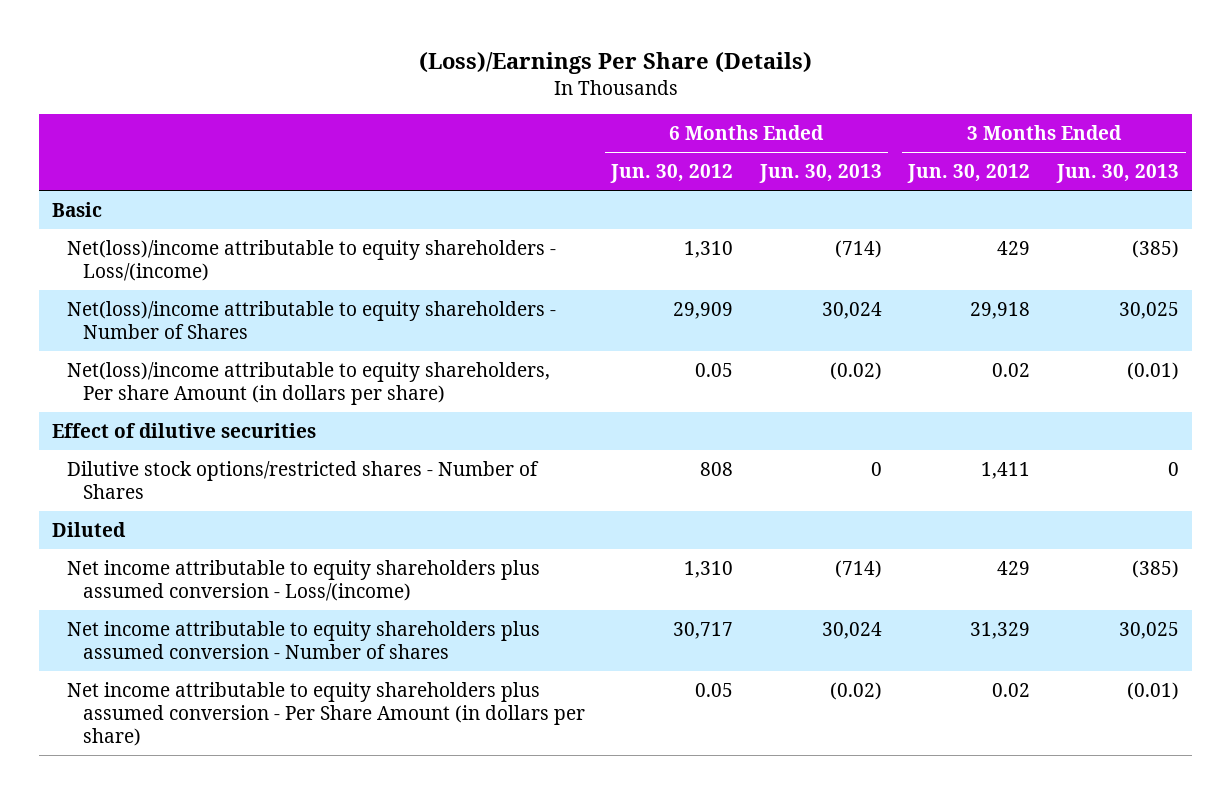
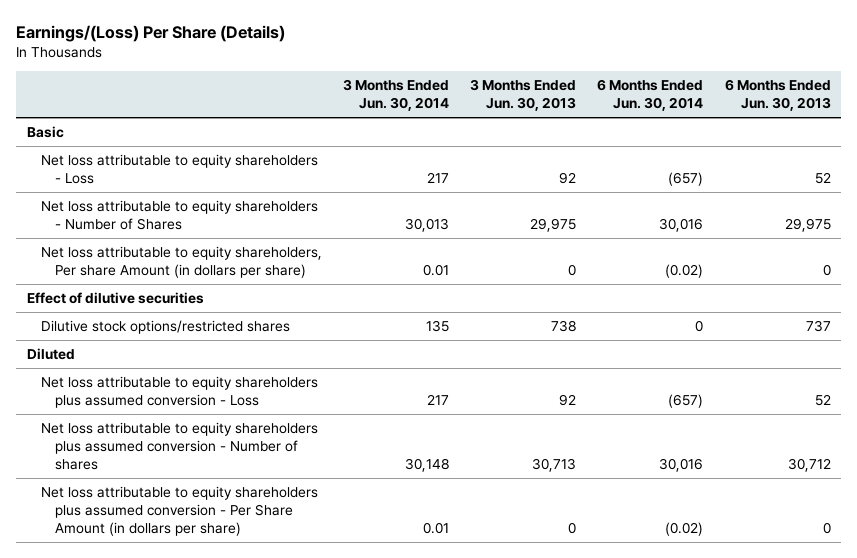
[418,51,812,74] (Loss)/Earnings Per Share (Details) -> [15,24,285,42] Earnings/(Loss) Per Share (Details)
[610,163,734,183] Jun. 30, 2012 -> none
[907,163,1031,183] Jun. 30, 2012 -> none
none -> [342,79,449,112] 3 Months Ended Jun. 30, 2014
none -> [597,79,704,112] 6 Months Ended Jun. 30, 2014
[67,239,557,281] Net(loss)/income attributable to equity shareholders - Loss/(income) -> [40,154,318,184] Net loss attributable to equity shareholders - Loss
[834,239,882,258] (714) -> [814,171,831,184] 52
[1132,239,1180,258] (385) -> [559,171,577,184] 92
[67,300,557,339] Net(loss)/income attributable to equity shareholders - Number of Shares -> [40,200,318,230] Net loss attributable to equity shareholders - Number of Shares
[821,301,882,319] 30,024 -> [784,217,831,232] 29,975
[1119,301,1180,319] 30,025 -> [530,217,577,232] 29,975
[67,361,551,405] Net(loss)/income attributable to equity shareholders, Per share Amount (in dollars per share) -> [40,246,322,278] Net loss attributable to equity shareholders, Per share Amount (in dollars per share)
[829,361,882,380] (0.02) -> [822,263,831,276] 0
[1127,361,1180,380] (0.01) -> [568,263,577,276] 0
[67,460,540,499] Dilutive stock options/restricted shares - Number of Shares -> [40,320,290,335] Dilutive stock options/restricted shares
[870,461,882,476] 0 -> [805,320,831,333] 737
[1168,461,1180,476] 0 -> [551,320,577,333] 738
[67,559,541,601] Net income attributable to equity shareholders plus assumed conversion - Loss/(income) -> [40,376,318,408] Net loss attributable to equity shareholders plus assumed conversion - Loss
[834,559,882,578] (714) -> [814,393,831,406] 52
[1132,559,1180,578] (385) -> [559,393,577,406] 92
[67,620,541,659] Net income attributable to equity shareholders plus assumed conversion - Number of shares -> [40,422,318,470] Net loss attributable to equity shareholders plus assumed conversion - Number of shares
[821,621,882,639] 30,024 -> [787,457,831,472] 30,712
[1119,621,1180,639] 30,025 -> [532,457,577,472] 30,713
[67,681,585,746] Net income attributable to equity shareholders plus assumed conversion - Per Share Amount (in dollars per share) -> [40,486,318,536] Net loss attributable to equity shareholders plus assumed conversion - Per Share Amount (in dollars per share)
[829,681,882,700] (0.02) -> [822,521,831,534] 0
[1127,681,1180,700] (0.01) -> [568,521,577,534] 0

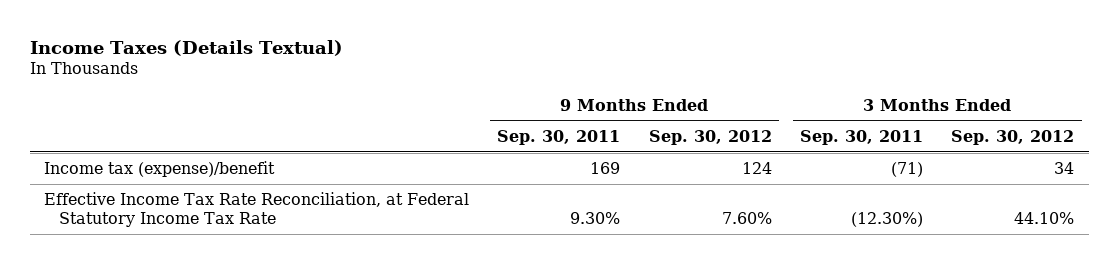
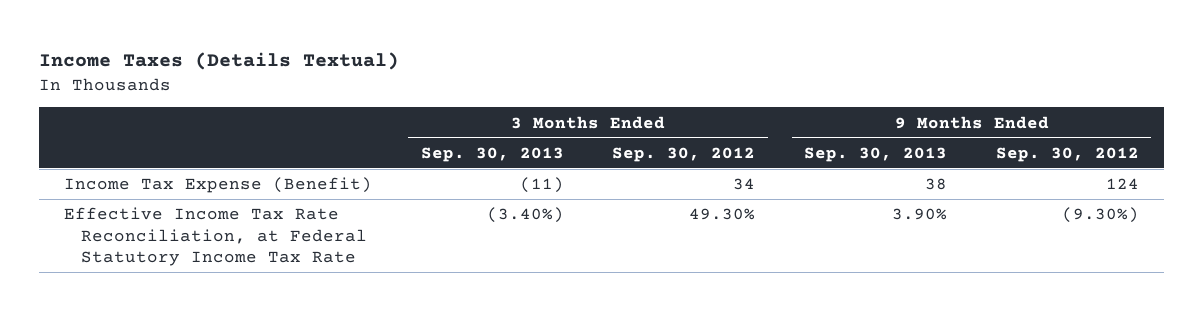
[497,129,621,145] Sep. 30, 2011 -> none
[800,129,924,145] Sep. 30, 2011 -> none
none -> [420,146,564,162] Sep. 30, 2013
none -> [804,146,948,162] Sep. 30, 2013
[43,161,275,178] Income tax (expense)/benefit -> [63,177,372,194] Income Tax Expense (Benefit)
[721,212,772,225] 7.60% -> [1062,207,1140,224] (9.30%)
[1014,212,1075,225] 44.10% -> [689,208,756,221] 49.30%

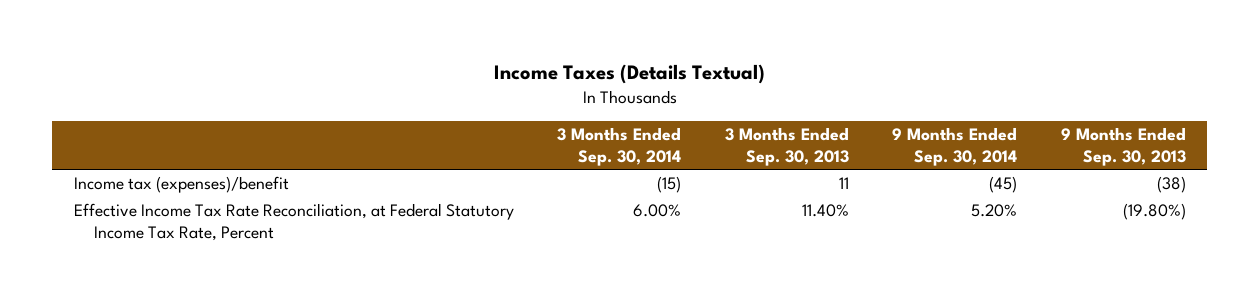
[612,146,756,162] Sep. 30, 2012 -> none
[996,146,1140,162] Sep. 30, 2012 -> none
none -> [557,127,682,166] 3 Months Ended Sep. 30, 2014
none -> [892,127,1018,166] 9 Months Ended Sep. 30, 2014
[63,177,372,194] Income Tax Expense (Benefit) -> [73,176,289,194] Income tax (expenses)/benefit
[519,177,564,194] (11) -> [838,177,849,190] 11
[925,178,948,191] 38 -> [1156,176,1186,194] (38)
[63,207,367,267] Effective Income Tax Rate Reconciliation, at Federal Statutory Income Tax Rate -> [73,203,514,241] Effective Income Tax Rate Reconciliation, at Federal Statutory Income Tax Rate, Percent
[486,207,564,224] (3.40%) -> [801,204,849,218] 11.40%
[892,208,948,221] 3.90% -> [1122,203,1186,221] (19.80%)

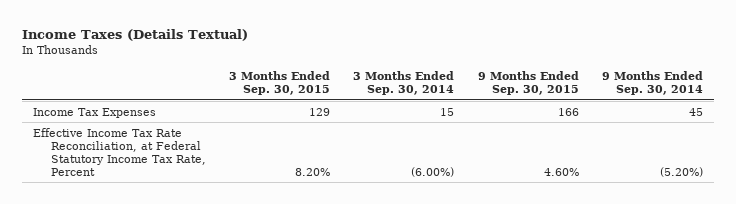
[724,127,849,166] 3 Months Ended Sep. 30, 2013 -> none
[1060,127,1186,166] 9 Months Ended Sep. 30, 2013 -> none
none -> [229,71,331,96] 3 Months Ended Sep. 30, 2015
none -> [477,71,579,96] 9 Months Ended Sep. 30, 2015
[73,176,289,194] Income tax (expenses)/benefit -> [33,107,157,118] Income Tax Expenses
[657,176,682,194] (15) -> [440,107,455,116] 15
[989,176,1018,194] (45) -> [688,107,703,116] 45
[633,204,682,218] 6.00% -> [411,166,455,177] (6.00%)
[971,204,1018,218] 5.20% -> [659,166,703,177] (5.20%)

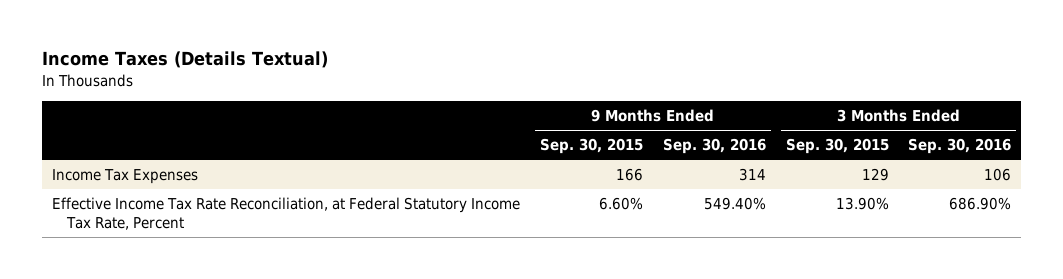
[353,71,455,96] 3 Months Ended Sep. 30, 2014 -> none
[601,71,703,96] 9 Months Ended Sep. 30, 2014 -> none
none -> [662,138,766,155] Sep. 30, 2016
none -> [908,138,1012,155] Sep. 30, 2016
[295,167,331,176] 8.20% -> [835,197,889,211] 13.90%
[543,167,579,176] 4.60% -> [598,197,643,211] 6.60%

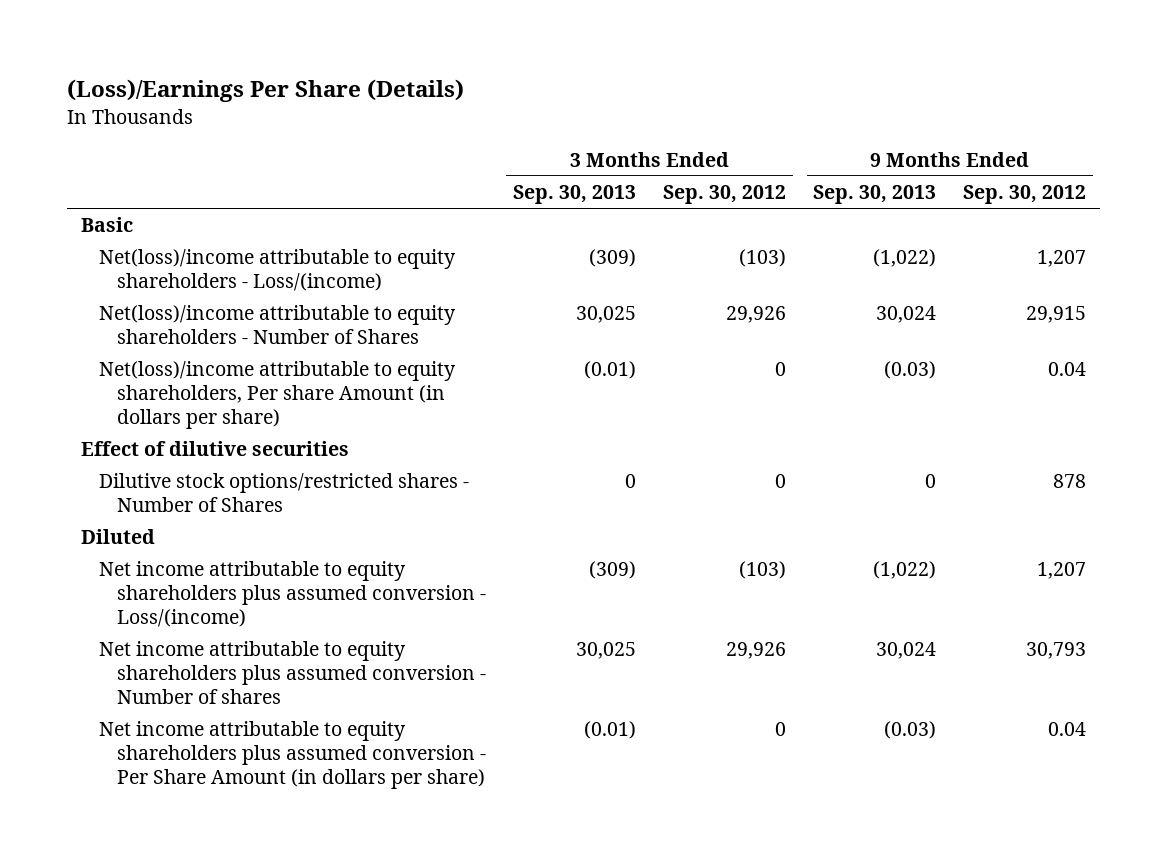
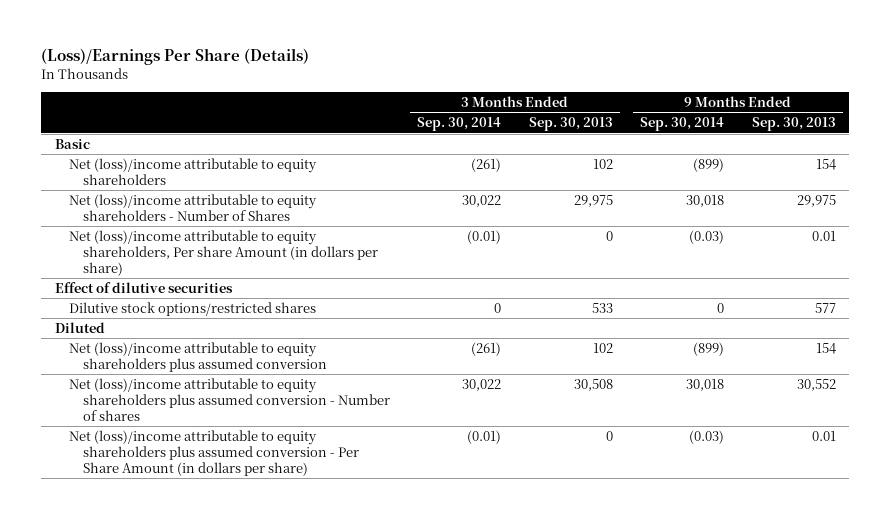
[663,185,787,205] Sep. 30, 2012 -> none
[963,185,1087,205] Sep. 30, 2012 -> none
none -> [417,117,502,132] Sep. 30, 2014
none -> [640,117,725,132] Sep. 30, 2014
[98,249,456,292] Net(loss)/income attributable to equity shareholders - Loss/(income) -> [68,157,317,185] Net (loss)/income attributable to equity shareholders
[589,249,637,268] (309) -> [592,158,613,169] 102
[873,249,937,268] (1,022) -> [815,158,836,170] 154
[98,305,456,345] Net(loss)/income attributable to equity shareholders - Number of Shares -> [68,193,317,221] Net (loss)/income attributable to equity shareholders - Number of Shares
[576,306,637,324] 30,025 -> [573,194,613,207] 29,975
[876,306,937,324] 30,024 -> [796,194,836,207] 29,975
[98,361,456,430] Net(loss)/income attributable to equity shareholders, Per share Amount (in dollars per share) -> [68,229,378,276] Net (loss)/income attributable to equity shareholders, Per share Amount (in dollars per share)
[584,361,637,380] (0.01) -> [605,230,613,241] 0
[884,361,937,380] (0.03) -> [811,230,836,241] 0.01
[98,473,469,513] Dilutive stock options/restricted shares - Number of Shares -> [68,301,316,316] Dilutive stock options/restricted shares
[625,474,637,489] 0 -> [591,302,613,313] 533
[925,474,937,489] 0 -> [814,302,836,313] 577
[98,561,487,628] Net income attributable to equity shareholders plus assumed conversion - Loss/(income) -> [68,341,327,372] Net (loss)/income attributable to equity shareholders plus assumed conversion
[589,561,637,580] (309) -> [592,342,613,353] 102
[873,561,937,580] (1,022) -> [815,342,836,354] 154
[98,641,487,705] Net income attributable to equity shareholders plus assumed conversion - Number of shares -> [68,377,390,421] Net (loss)/income attributable to equity shareholders plus assumed conversion - Number of shares
[576,642,637,660] 30,025 -> [573,378,613,391] 30,508
[876,642,937,660] 30,024 -> [796,378,836,391] 30,552
[98,721,487,790] Net income attributable to equity shareholders plus assumed conversion - Per Share Amount (in dollars per share) -> [68,429,359,476] Net (loss)/income attributable to equity shareholders plus assumed conversion - Per Share Amount (in dollars per share)
[584,721,637,740] (0.01) -> [605,430,613,441] 0
[884,721,937,740] (0.03) -> [811,430,836,441] 0.01

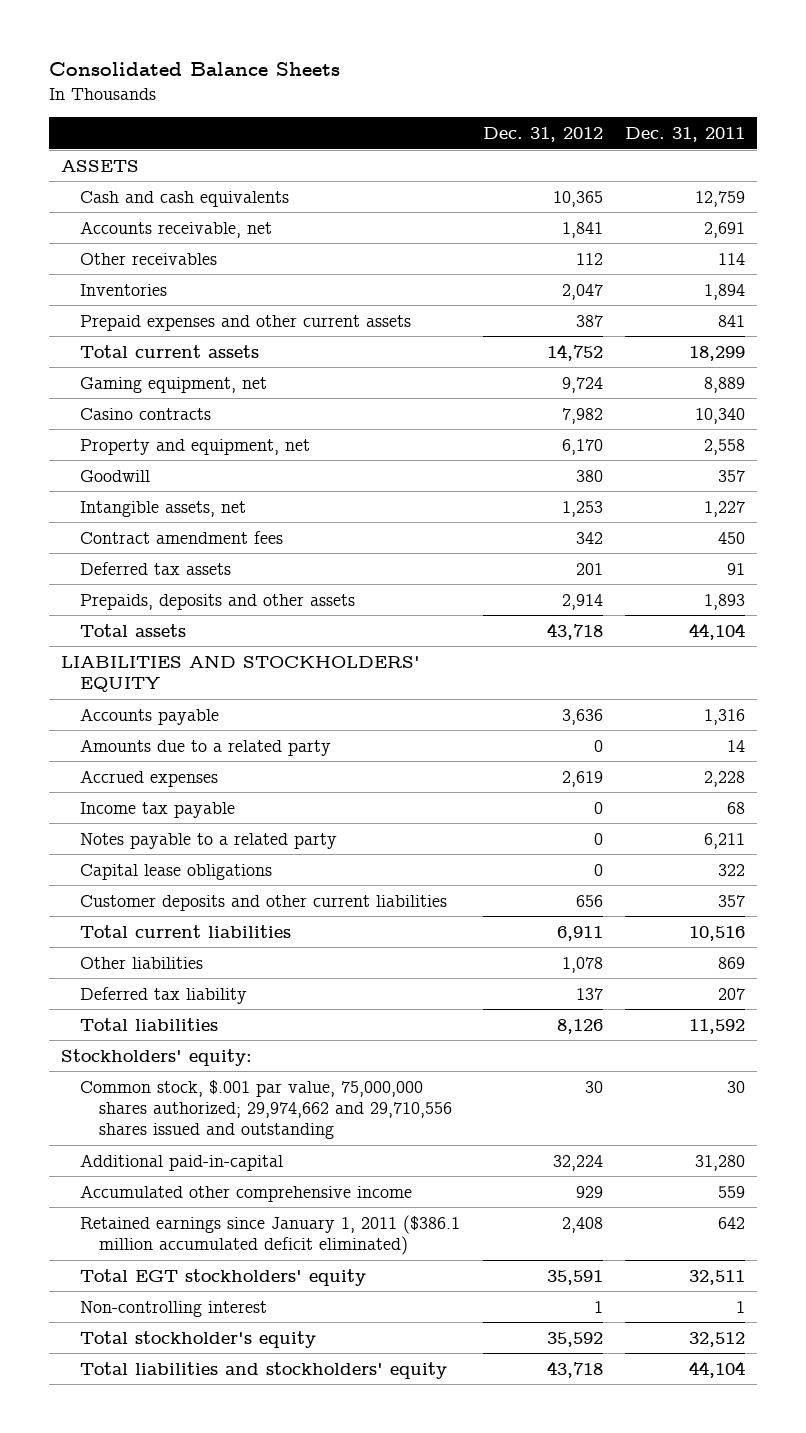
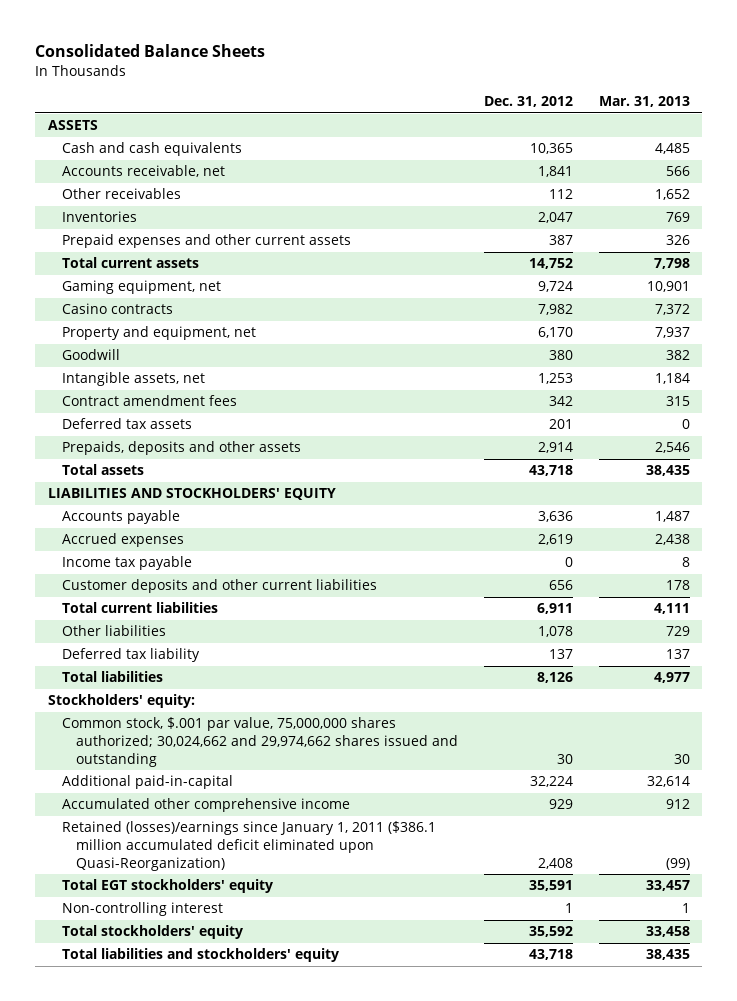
[625,126,746,142] Dec. 31, 2011 -> none
none -> [598,96,690,108] Mar. 31, 2013
[79,738,331,756] Amounts due to a related party -> none
[79,832,337,849] Notes payable to a related party -> none
[79,863,272,880] Capital lease obligations -> none
[79,1079,452,1140] Common stock, $.001 par value, 75,000,000 shares authorized; 29,974,662 and 29,710,556 shares issued and outstanding -> [62,717,459,767] Common stock, $.001 par value, 75,000,000 shares authorized; 30,024,662 and 29,974,662 shares issued and outstanding
[79,1214,460,1255] Retained earnings since January 1, 2011 ($386.1 million accumulated deficit eliminated) -> [62,821,437,871] Retained (losses)/earnings since January 1, 2011 ($386.1 million accumulated deficit eliminated upon Quasi-Reorganization)
[79,1330,316,1348] Total stockholder's equity -> [62,925,244,940] Total stockholders' equity

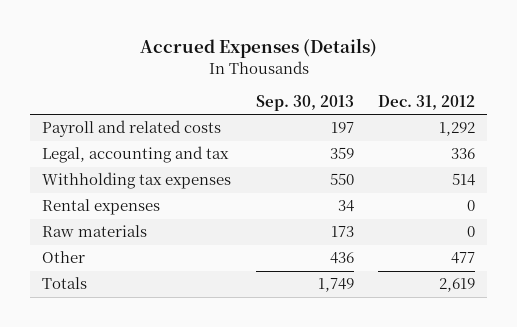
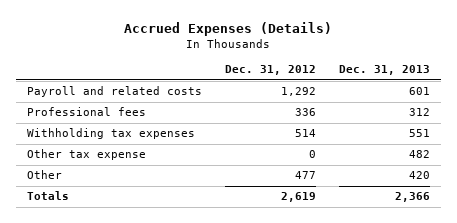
[255,94,354,111] Sep. 30, 2013 -> none
none -> [338,65,430,76] Dec. 31, 2013
[42,146,230,164] Legal, accounting and tax -> [27,107,147,117] Professional fees
[42,199,161,216] Rental expenses -> none
[42,225,148,238] Raw materials -> none
none -> [27,149,147,161] Other tax expense

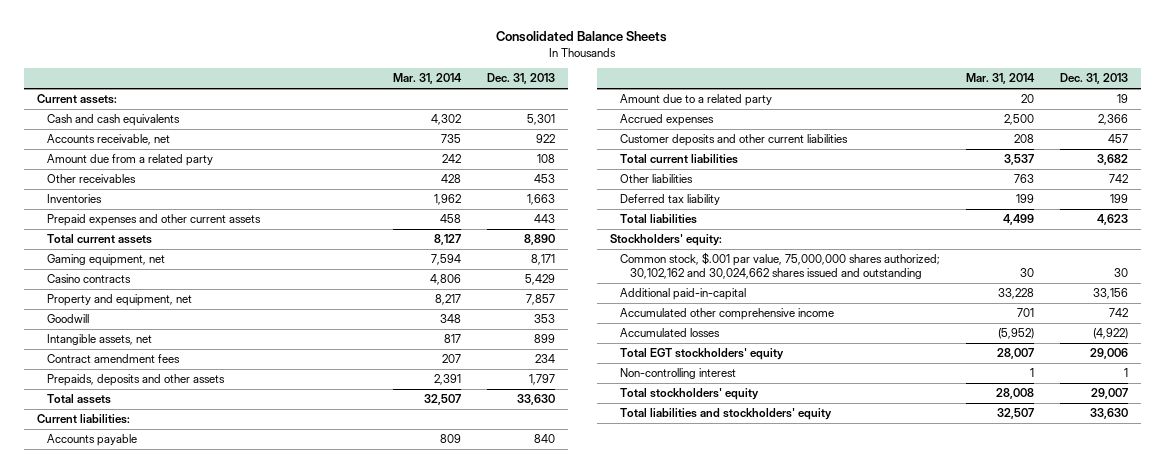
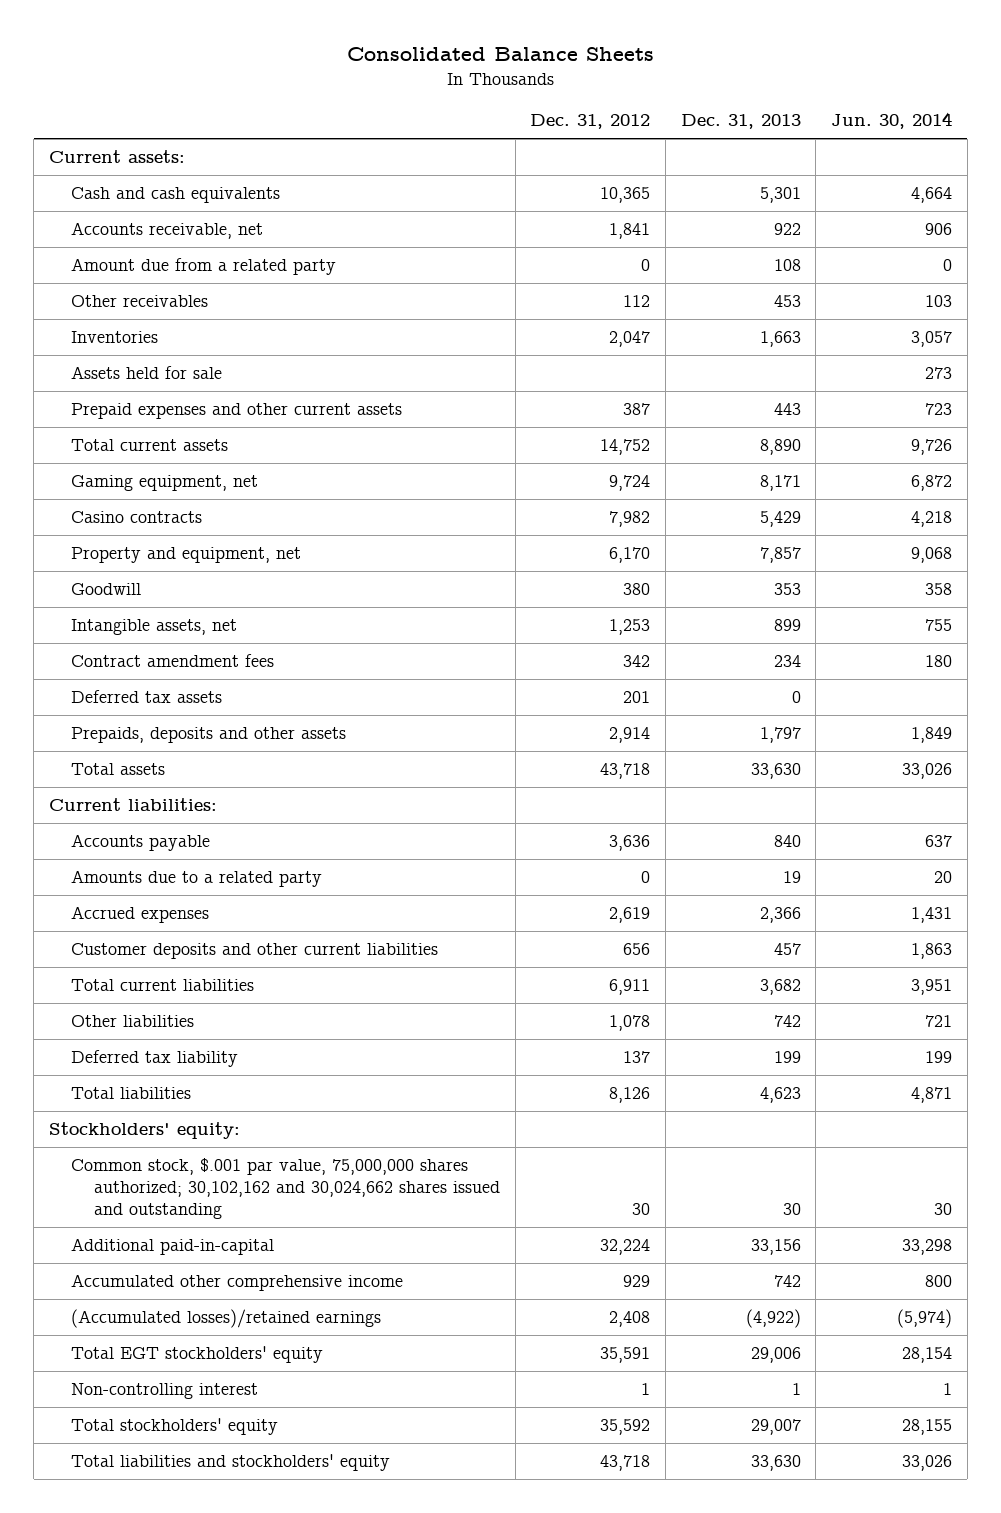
[392,73,462,85] Mar. 31, 2014 -> none
none -> [530,114,651,130] Dec. 31, 2012
none -> [831,112,953,130] Jun. 30, 2014
none -> [71,365,223,379] Assets held for sale
none -> [71,689,223,703] Deferred tax assets
[619,94,772,107] Amount due to a related party -> [71,869,323,887] Amounts due to a related party
[619,328,720,338] Accumulated losses -> [71,1308,382,1328] (Accumulated losses)/retained earnings

